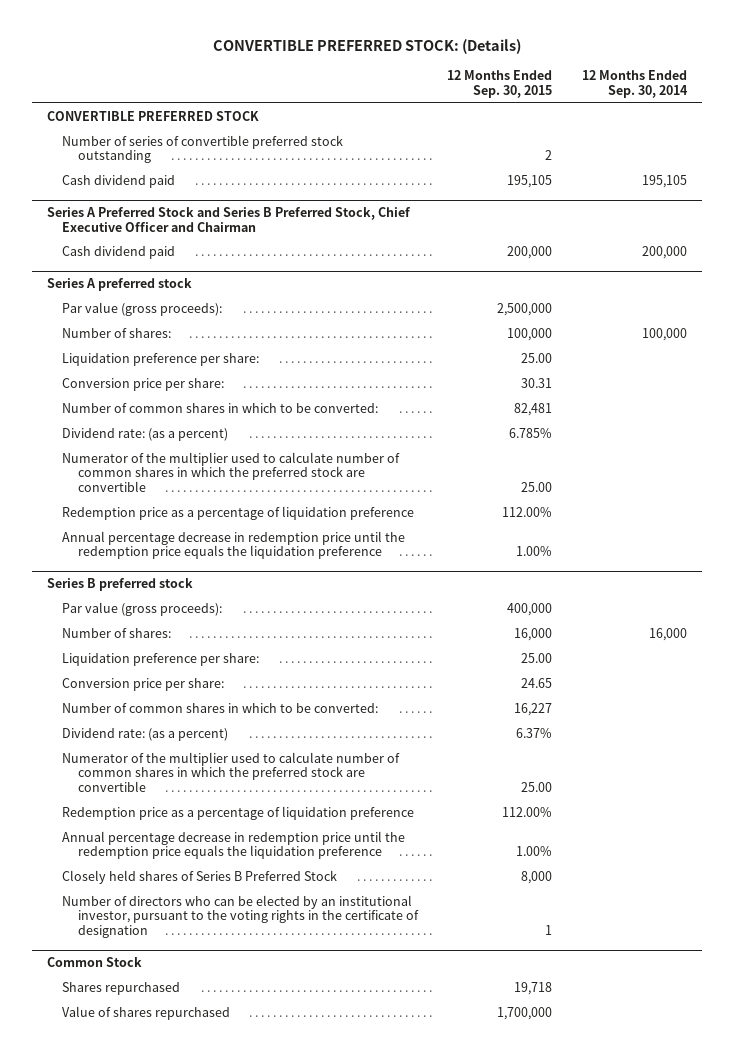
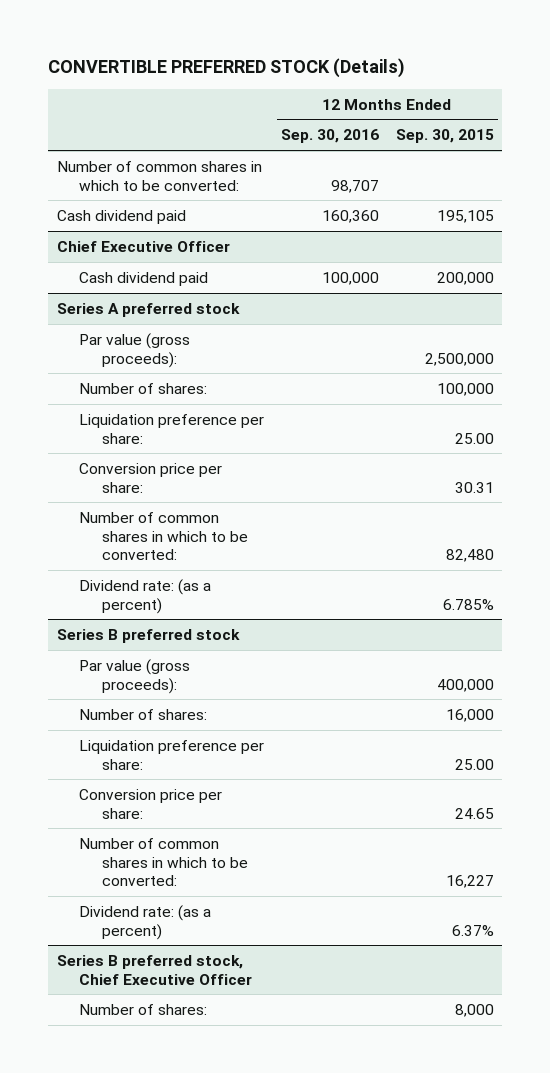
[213,39,522,55] CONVERTIBLE PREFERRED STOCK: (Details) -> [48,57,406,78] CONVERTIBLE PREFERRED STOCK (Details)
[582,70,689,99] 12 Months Ended Sep. 30, 2014 -> none
none -> [280,129,379,144] Sep. 30, 2016
[46,110,259,121] CONVERTIBLE PREFERRED STOCK -> none
[62,134,344,164] Number of series of convertible preferred stock outstanding -> none
none -> [56,160,262,191] Number of common shares in which to be converted:
[46,207,411,232] Series A Preferred Stock and Series B Preferred Stock, Chief Executive Officer and Chairman -> none
none -> [56,240,230,252] Chief Executive Officer
[514,402,553,416] 82,481 -> [445,549,494,563] 82,480
[62,451,401,493] Numerator of the multiplier used to calculate number of common shares in which the preferred stock are convertible -> none
[62,505,415,520] Redemption price as a percentage of liquidation preference -> none
[62,530,406,560] Annual percentage decrease in redemption price until the redemption price equals the liquidation preference -> none
[62,751,401,793] Numerator of the multiplier used to calculate number of common shares in which the preferred stock are convertible -> none
[62,805,415,820] Redemption price as a percentage of liquidation preference -> none
[62,830,406,860] Annual percentage decrease in redemption price until the redemption price equals the liquidation preference -> none
[62,869,338,884] Closely held shares of Series B Preferred Stock -> none
[62,894,419,939] Number of directors who can be elected by an institutional investor, pursuant to the voting rights in the certificate of designation -> none
[46,957,142,968] Common Stock -> none
[62,981,181,995] Shares repurchased -> none
[62,1005,231,1020] Value of shares repurchased -> none
none -> [56,954,253,985] Series B preferred stock, Chief Executive Officer
none -> [79,1003,208,1015] Number of shares:

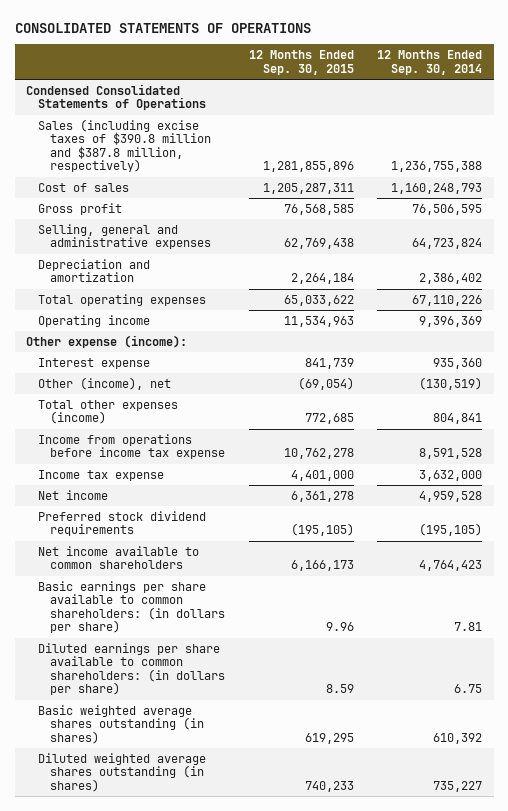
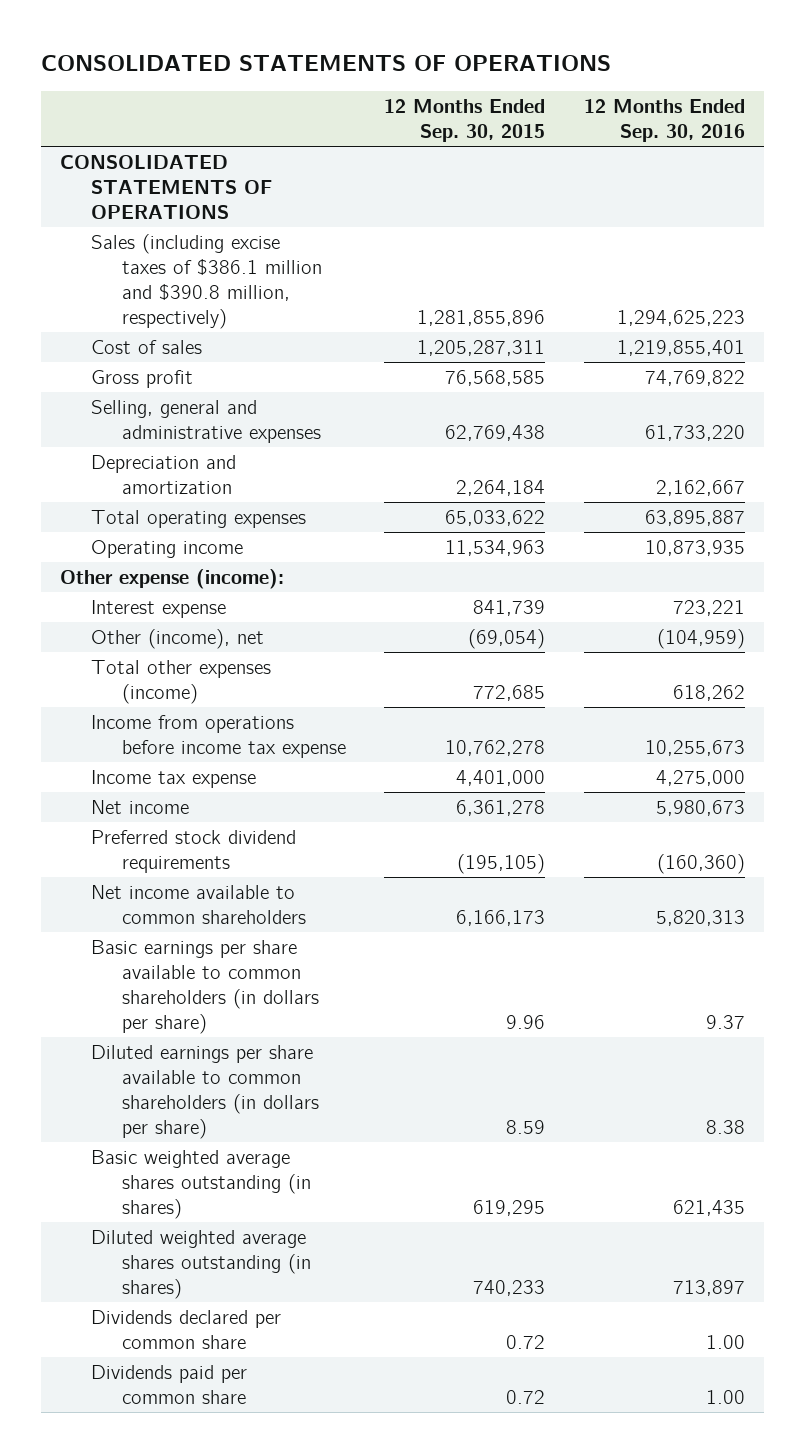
[377,50,483,75] 12 Months Ended Sep. 30, 2014 -> none
none -> [583,98,745,142] 12 Months Ended Sep. 30, 2016
[26,83,207,111] Condensed Consolidated Statements of Operations -> [60,154,273,219] CONSOLIDATED STATEMENTS OF OPERATIONS
[38,118,212,173] Sales (including excise taxes of $390.8 million and $387.8 million, respectively) -> [91,233,323,329] Sales (including excise taxes of $386.1 million and $390.8 million, respectively)
[38,580,226,634] Basic earnings per share available to common shareholders: (in dollars per share) -> [91,939,320,1034] Basic earnings per share available to common shareholders (in dollars per share)
[38,642,226,696] Diluted earnings per share available to common shareholders: (in dollars per share) -> [91,1044,320,1139] Diluted earnings per share available to common shareholders (in dollars per share)
none -> [91,1309,282,1349] Dividends declared per common share
none -> [91,1364,248,1404] Dividends paid per common share

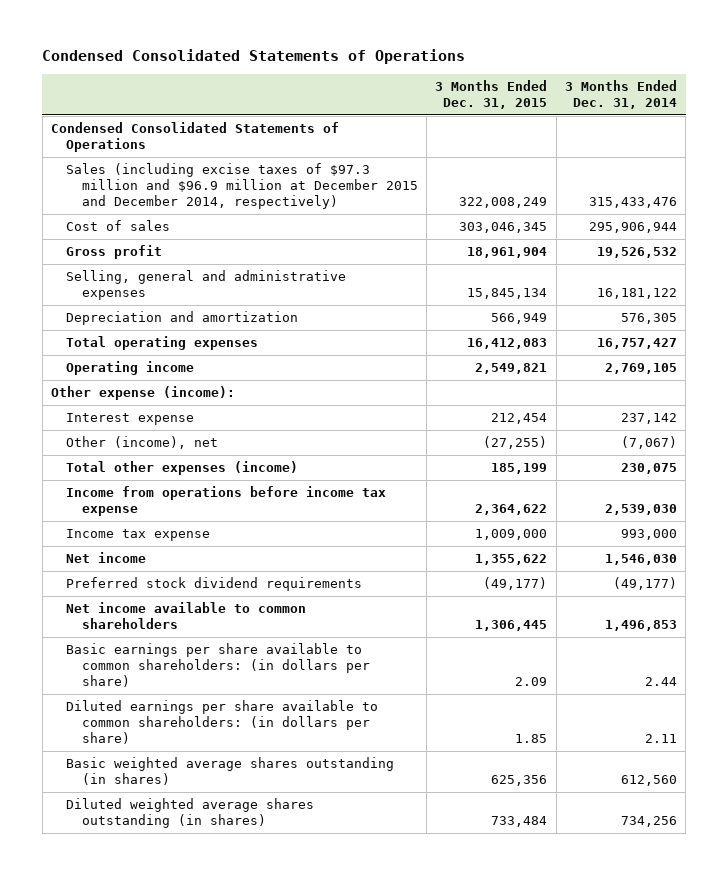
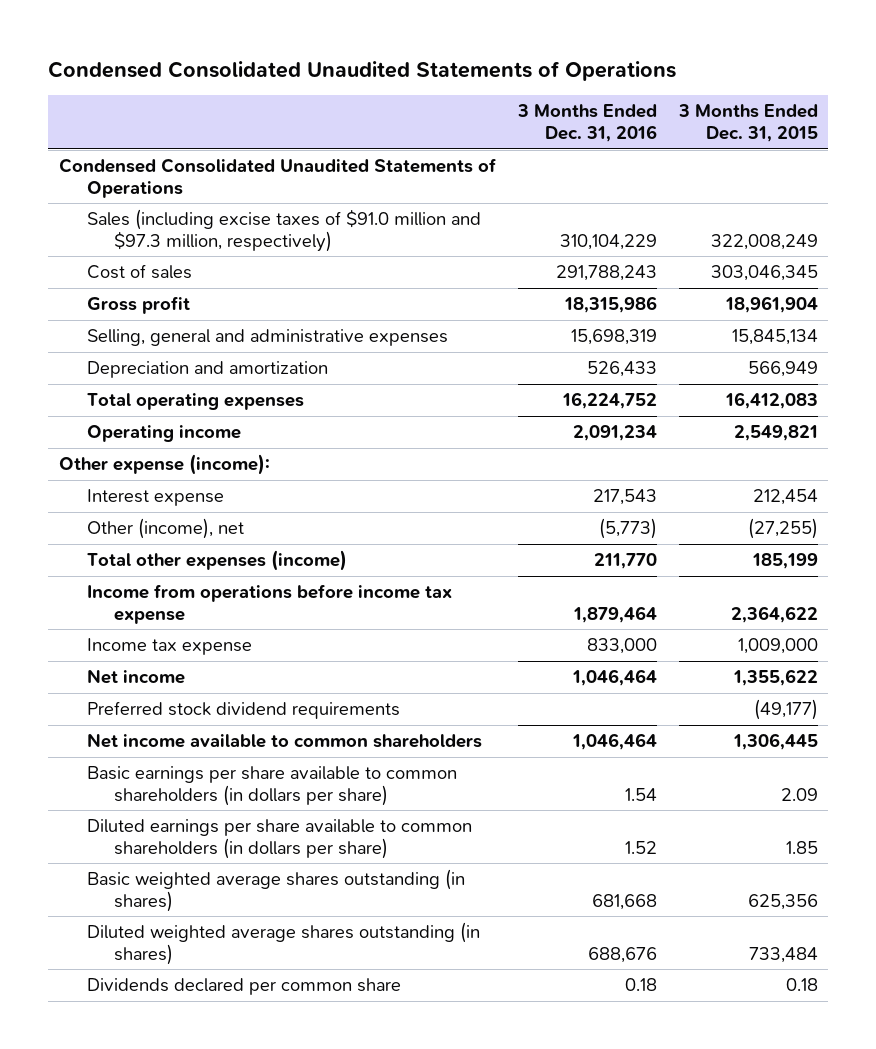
[42,49,466,65] Condensed Consolidated Statements of Operations -> [47,60,676,81] Condensed Consolidated Unaudited Statements of Operations
[564,79,677,109] 3 Months Ended Dec. 31, 2014 -> none
none -> [516,104,657,143] 3 Months Ended Dec. 31, 2016
[50,121,339,152] Condensed Consolidated Statements of Operations -> [58,158,497,199] Condensed Consolidated Unaudited Statements of Operations
[66,162,418,209] Sales (including excise taxes of $97.3 million and $96.9 million at December 2015 and December 2014, respectively) -> [86,209,481,253] Sales (including excise taxes of $91.0 million and $97.3 million, respectively)
[66,642,370,687] Basic earnings per share available to common shareholders: (in dollars per share) -> [86,766,457,807] Basic earnings per share available to common shareholders (in dollars per share)
[66,699,379,744] Diluted earnings per share available to common shareholders: (in dollars per share) -> [86,819,472,860] Diluted earnings per share available to common shareholders (in dollars per share)
none -> [86,978,401,996] Dividends declared per common share

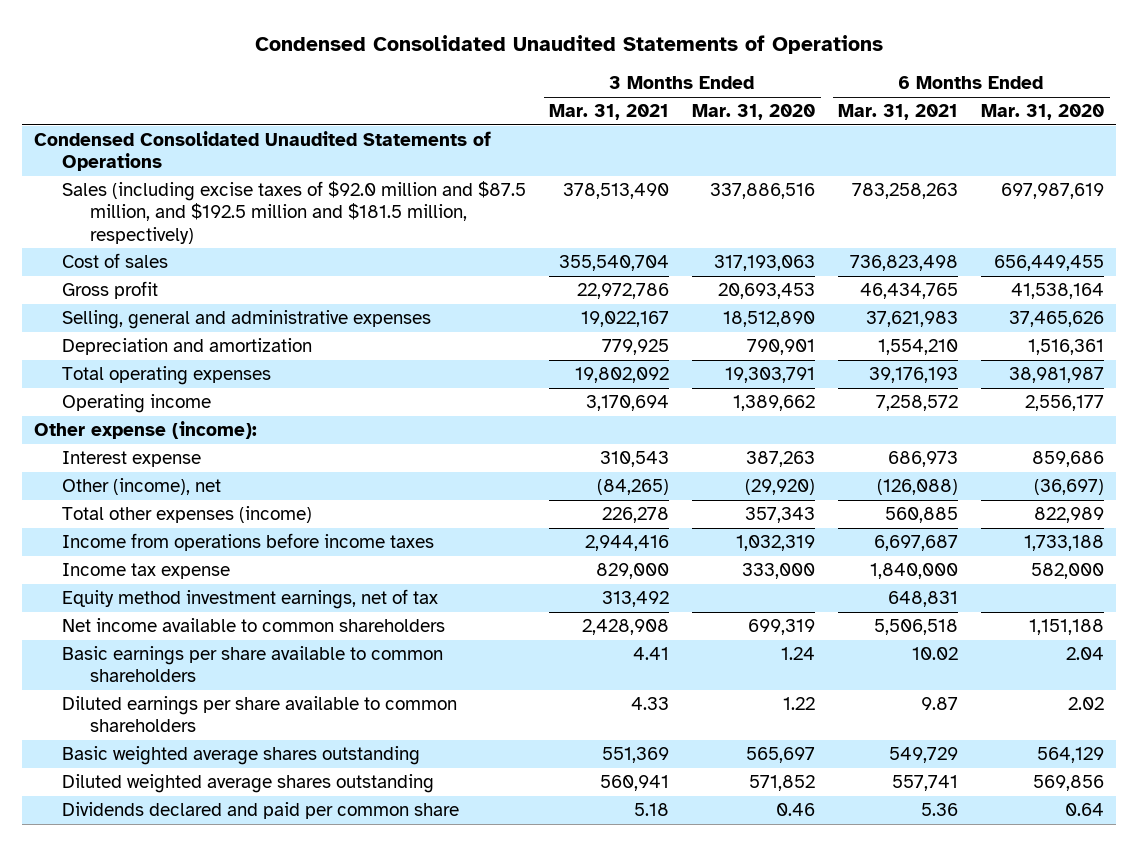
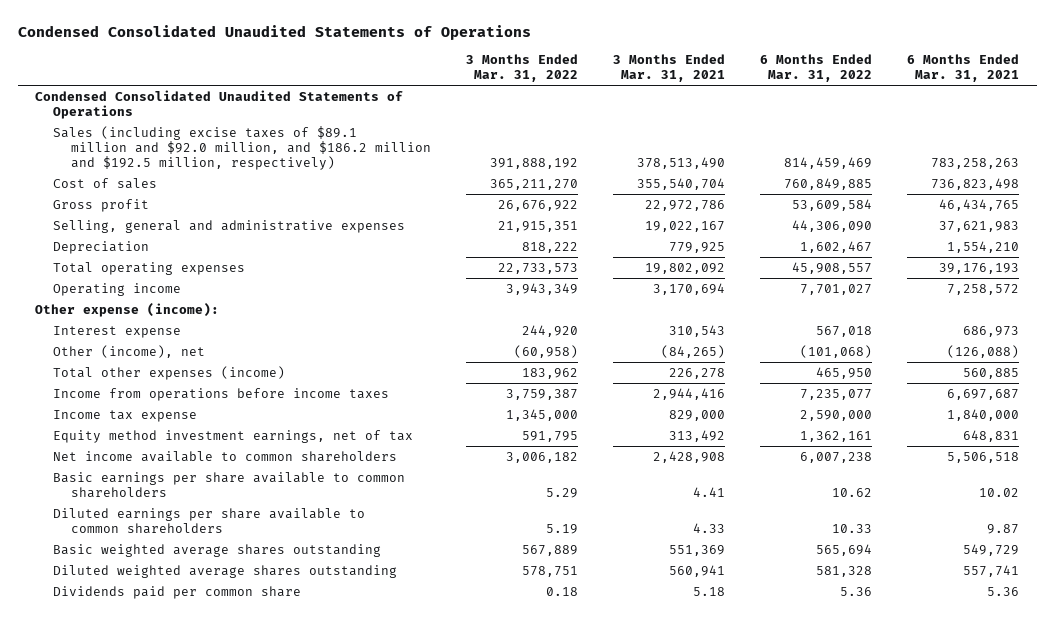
[692,104,816,121] Mar. 31, 2020 -> none
[981,104,1105,121] Mar. 31, 2020 -> none
none -> [466,54,579,83] 3 Months Ended Mar. 31, 2022
none -> [760,54,873,83] 6 Months Ended Mar. 31, 2022
[62,181,527,244] Sales (including excise taxes of $92.0 million and $87.5 million, and $192.5 million and $181.5 million, respectively) -> [53,125,432,170] Sales (including excise taxes of $89.1 million and $92.0 million, and $186.2 million and $192.5 million, respectively)
[62,338,313,356] Depreciation and amortization -> [53,240,150,254] Depreciation
[62,802,460,820] Dividends declared and paid per common share -> [53,585,302,599] Dividends paid per common share

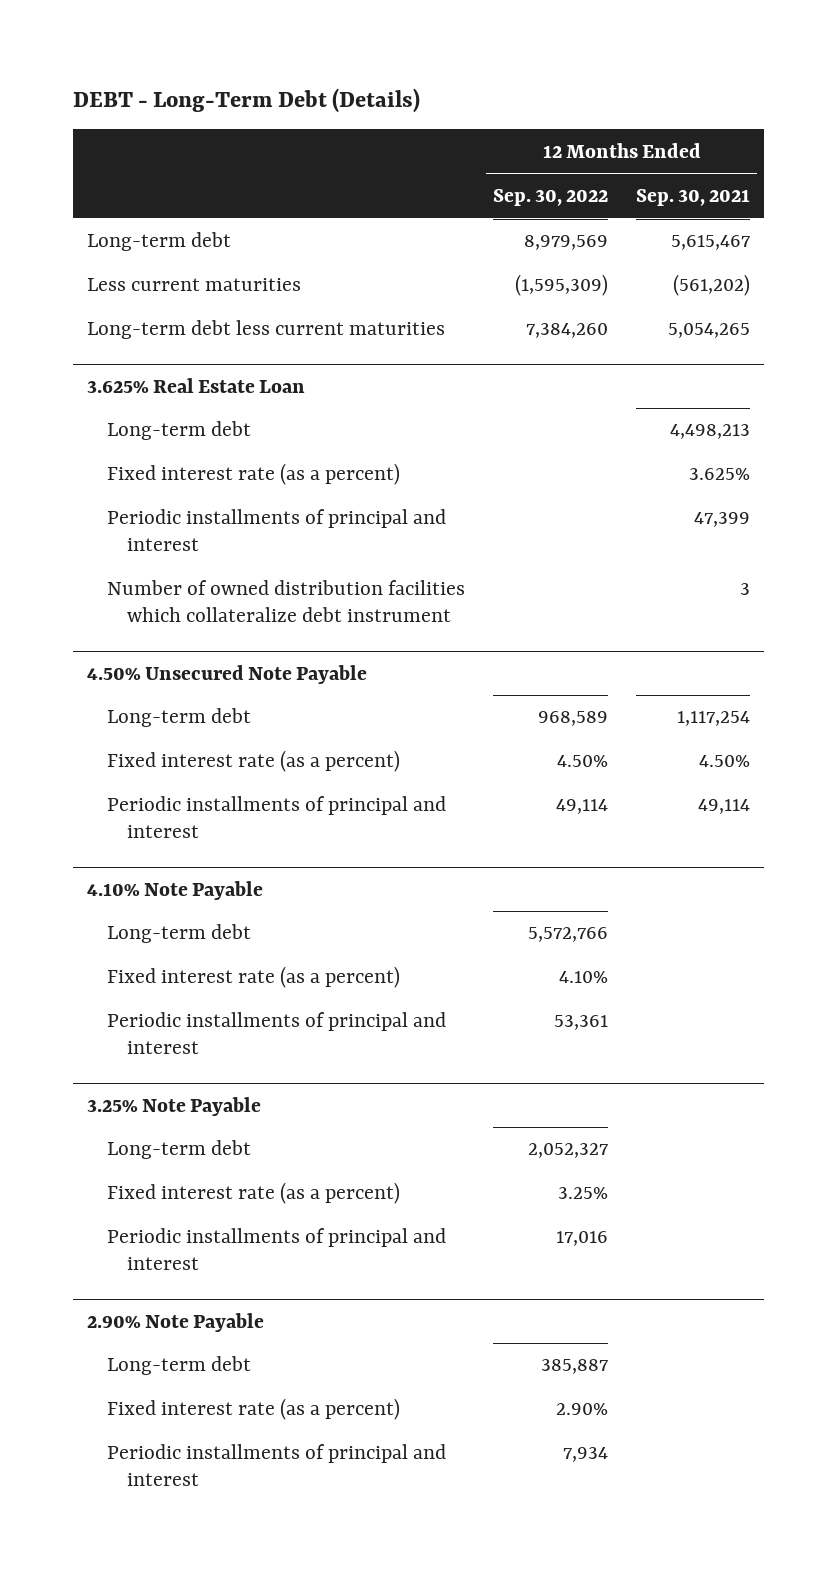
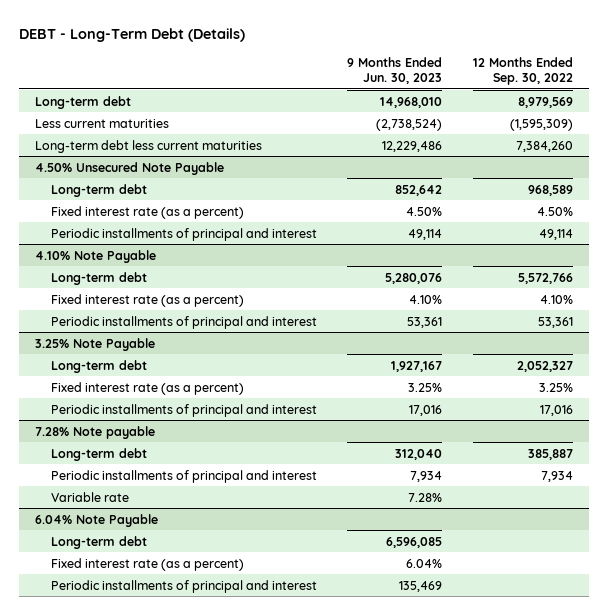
[636,188,751,206] Sep. 30, 2021 -> none
none -> [347,57,443,85] 9 Months Ended Jun. 30, 2023
[86,377,305,393] 3.625% Real Estate Loan -> none
[106,421,251,441] Long-term debt -> none
[106,463,400,486] Fixed interest rate (as a percent) -> none
[106,509,446,552] Periodic installments of principal and interest -> none
[106,580,465,623] Number of owned distribution facilities which collateralize debt instrument -> none
[86,1312,264,1332] 2.90% Note Payable -> none
none -> [34,425,155,439] 7.28% Note payable
[106,1398,400,1421] Fixed interest rate (as a percent) -> none
none -> [50,491,129,502] Variable rate
none -> [34,513,158,527] 6.04% Note Payable
none -> [50,535,147,549] Long-term debt
none -> [50,557,244,571] Fixed interest rate (as a percent)
none -> [50,579,317,593] Periodic installments of principal and interest

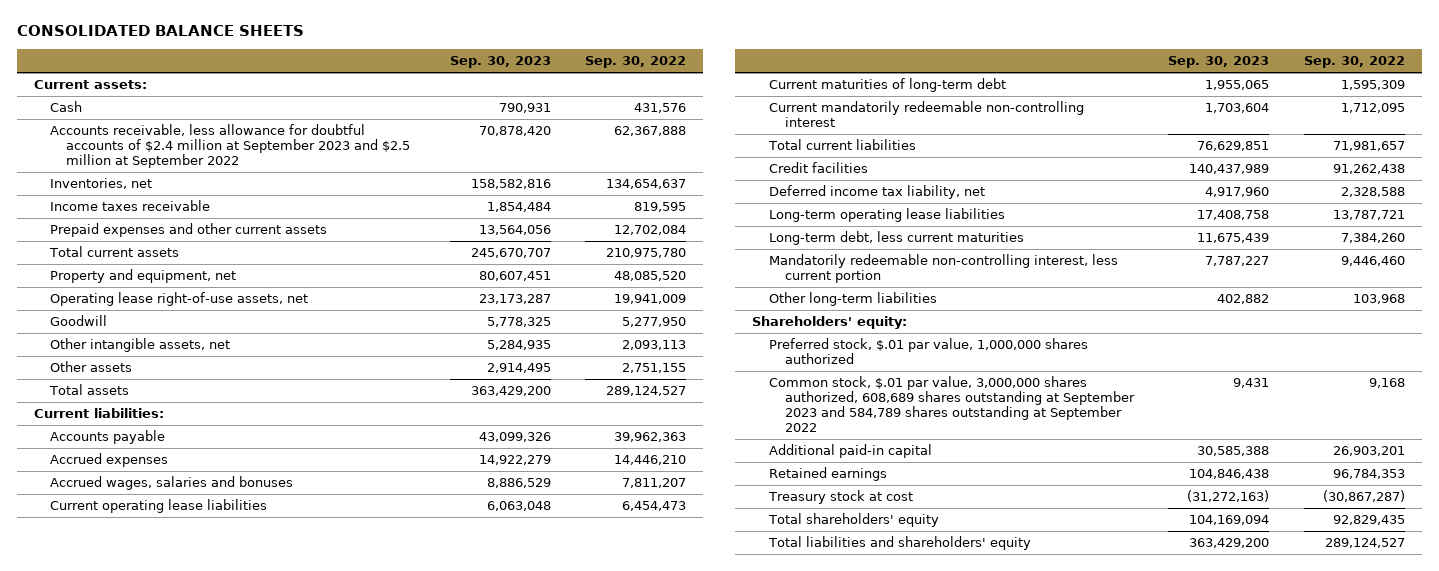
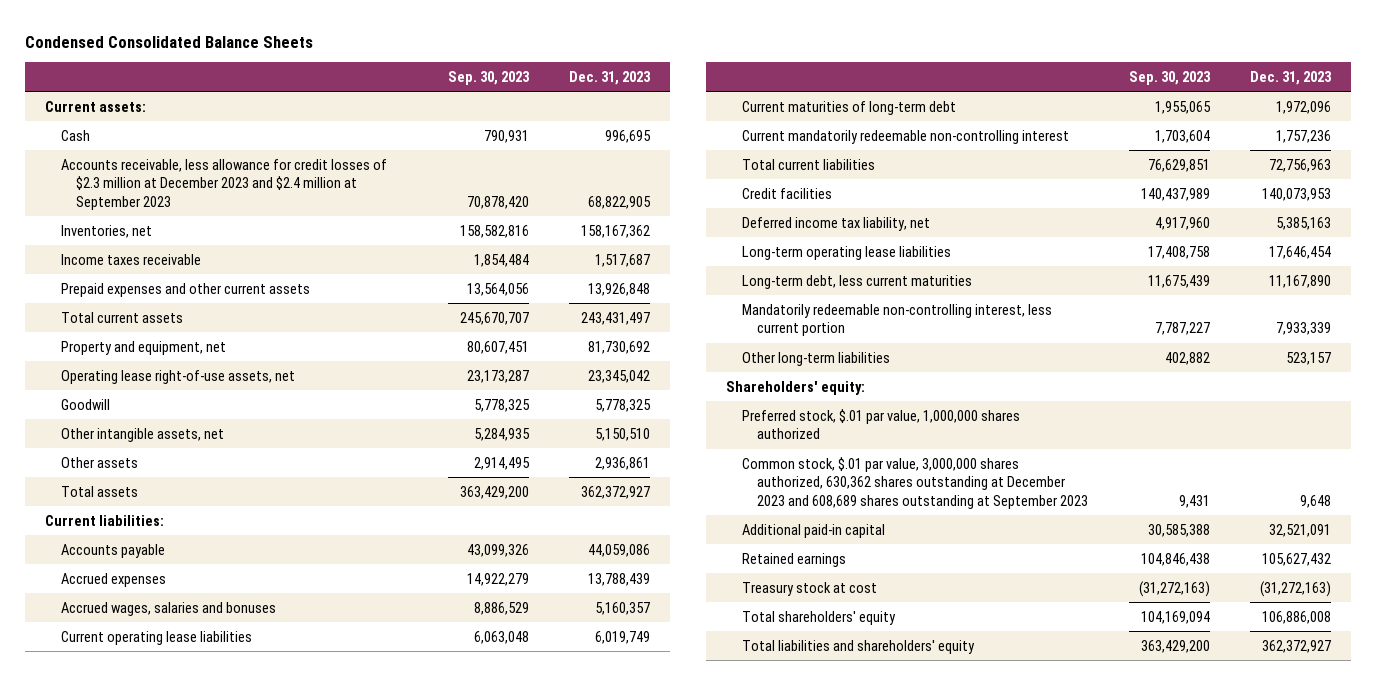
[16,25,304,37] CONSOLIDATED BALANCE SHEETS -> [25,35,314,48] Condensed Consolidated Balance Sheets
[585,56,687,69] Sep. 30, 2022 -> none
none -> [568,70,651,85] Dec. 31, 2023
[50,124,411,169] Accounts receivable, less allowance for doubtful accounts of $2.4 million at September 2023 and $2.5 million at September 2022 -> [60,158,387,210] Accounts receivable, less allowance for credit losses of $2.3 million at December 2023 and $2.4 million at September 2023
[768,376,1135,433] Common stock, $.01 par value, 3,000,000 shares authorized, 608,689 shares outstanding at September 2023 and 584,789 shares outstanding at September 2022 -> [741,456,1089,509] Common stock, $.01 par value, 3,000,000 shares authorized, 630,362 shares outstanding at December 2023 and 608,689 shares outstanding at September 2023

